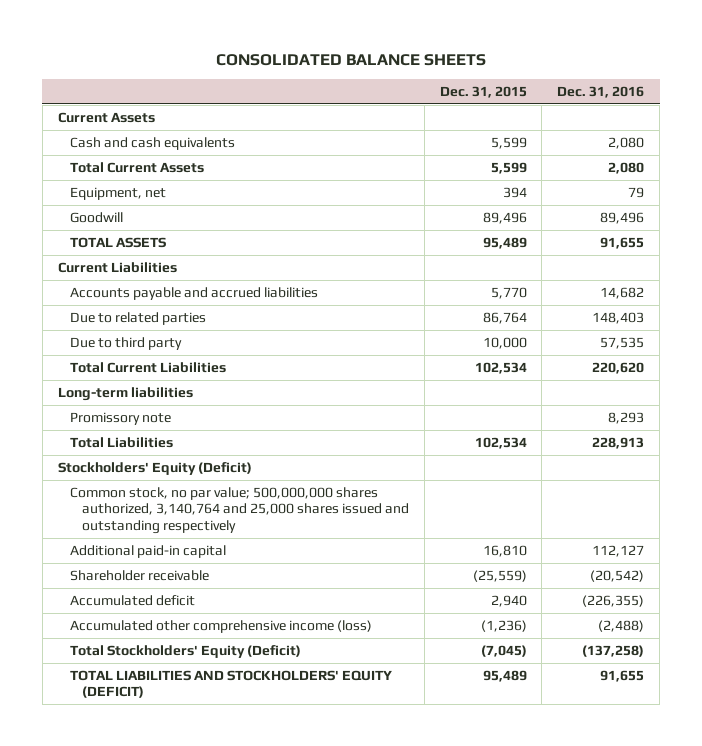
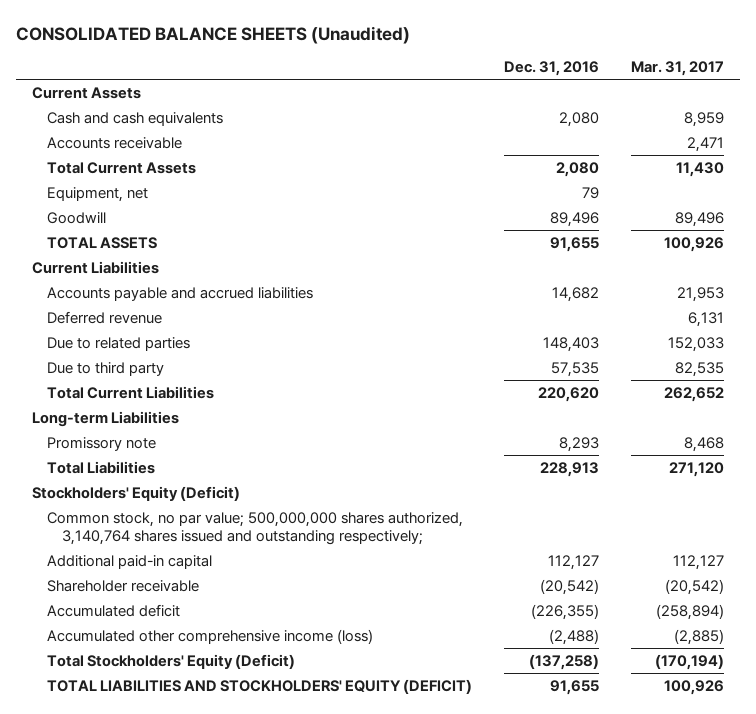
[216,53,487,66] CONSOLIDATED BALANCE SHEETS -> [16,25,411,44] CONSOLIDATED BALANCE SHEETS (Unaudited)
[439,85,527,98] Dec. 31, 2015 -> none
none -> [630,61,724,77] Mar. 31, 2017
none -> [47,136,183,149] Accounts receivable
none -> [47,310,163,324] Deferred revenue
[57,387,193,402] Long-term liabilities -> [32,410,180,427] Long-term Liabilities
[69,487,409,534] Common stock, no par value; 500,000,000 shares authorized, 3,140,764 and 25,000 shares issued and outstanding respectively -> [47,511,464,546] Common stock, no par value; 500,000,000 shares authorized, 3,140,764 shares issued and outstanding respectively;

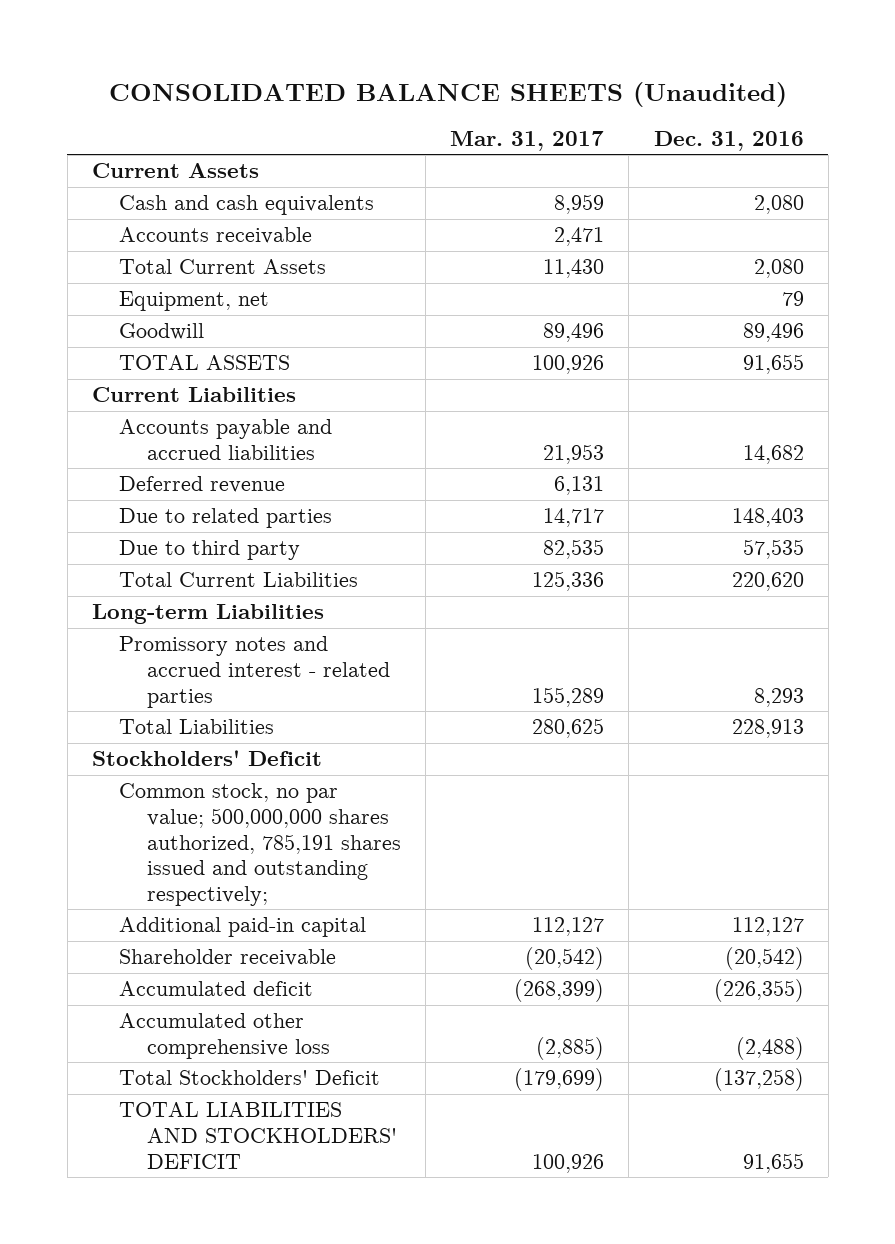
[667,336,724,352] 152,033 -> [543,508,605,528] 14,717
[663,386,724,402] 262,652 -> [532,571,605,592] 125,336
[47,436,157,451] Promissory note -> none
none -> [119,636,390,708] Promissory notes and accrued interest - related parties
[668,461,724,477] 271,120 -> [532,718,605,739] 280,625
[32,485,241,501] Stockholders' Equity (Deficit) -> [91,750,322,767] Stockholders' Deficit
[47,511,464,546] Common stock, no par value; 500,000,000 shares authorized, 3,140,764 shares issued and outstanding respectively; -> [119,783,401,906] Common stock, no par value; 500,000,000 shares authorized, 785,191 shares issued and outstanding respectively;
[655,603,724,620] (258,894) -> [514,979,605,1003] (268,399)
[47,628,374,644] Accumulated other comprehensive income (loss) -> [119,1013,330,1059] Accumulated other comprehensive loss
[47,653,296,669] Total Stockholders' Equity (Deficit) -> [119,1070,381,1086] Total Stockholders' Deficit
[654,653,724,670] (170,194) -> [514,1068,605,1092] (179,699)
[47,678,473,694] TOTAL LIABILITIES AND STOCKHOLDERS' EQUITY (DEFICIT) -> [119,1102,397,1169] TOTAL LIABILITIES AND STOCKHOLDERS' DEFICIT

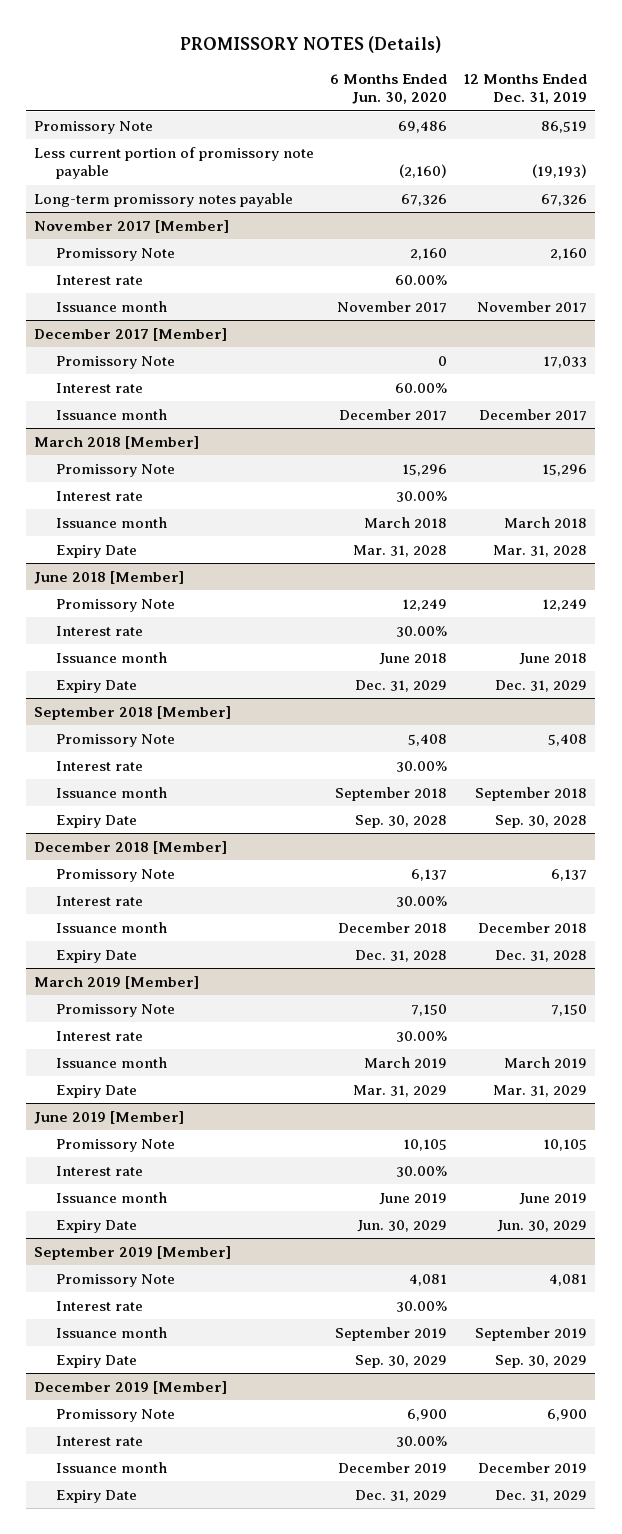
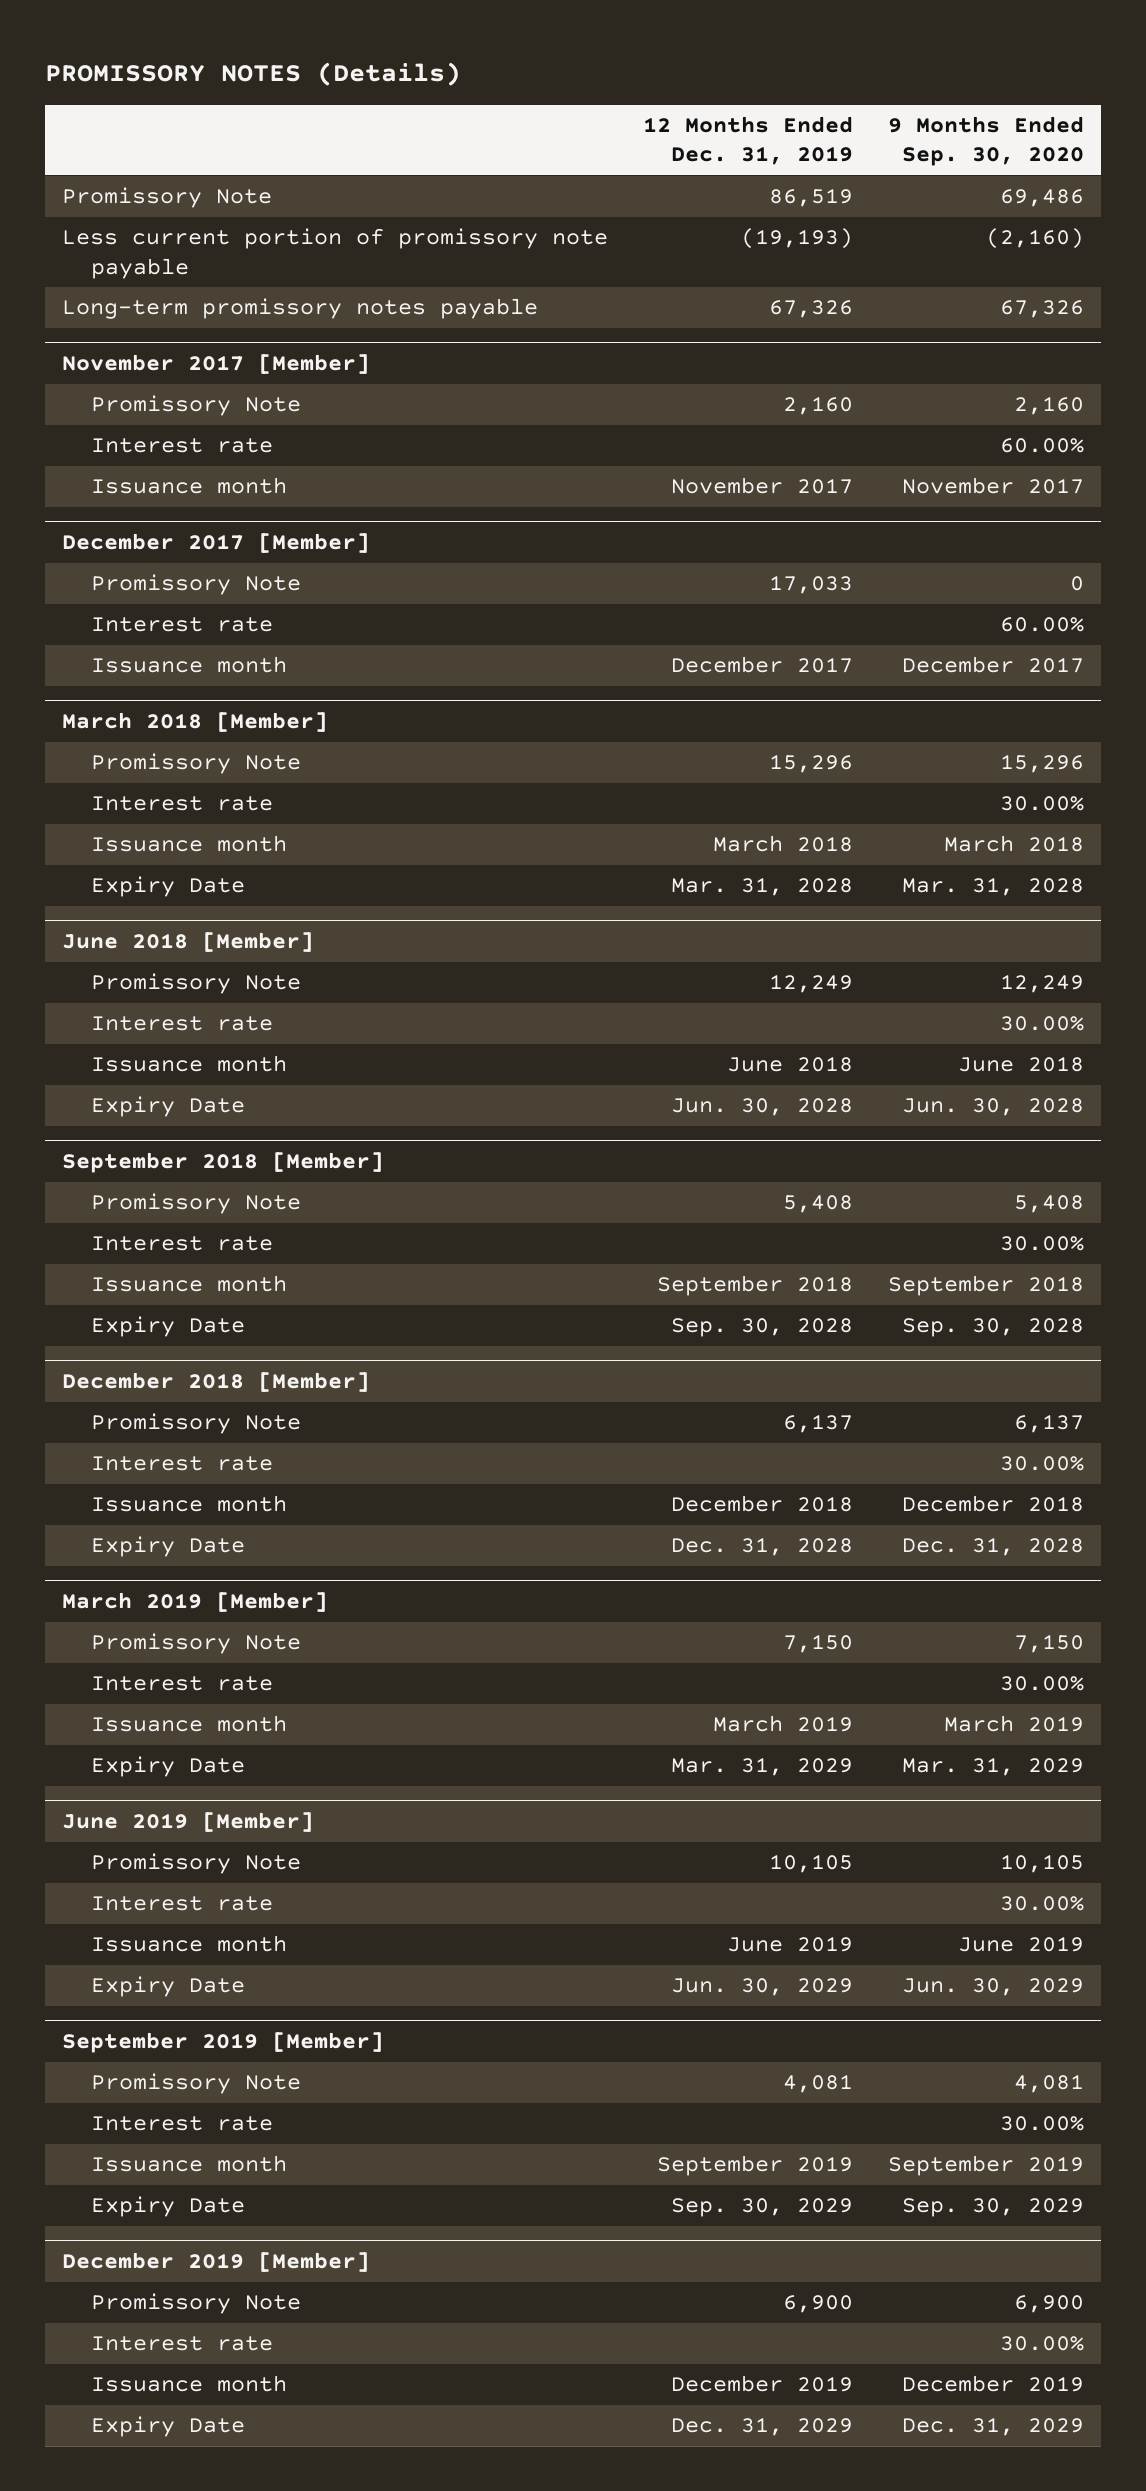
[330,73,448,105] 6 Months Ended Jun. 30, 2020 -> none
none -> [887,116,1084,167] 9 Months Ended Sep. 30, 2020
[495,679,588,692] Dec. 31, 2029 -> [670,1098,853,1117] Jun. 30, 2028

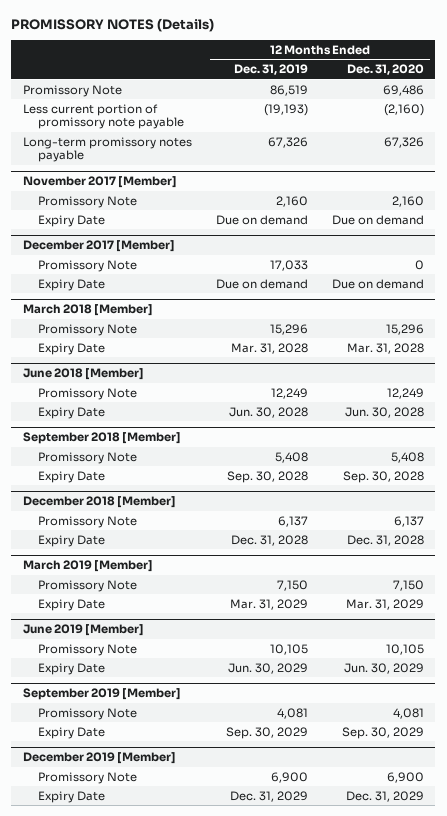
[887,116,1084,167] 9 Months Ended Sep. 30, 2020 -> none
none -> [346,64,424,76] Dec. 31, 2020
[90,438,273,454] Interest rate -> none
[90,477,287,495] Issuance month -> none
none -> [38,214,106,227] Expiry Date
[90,617,273,633] Interest rate -> none
[90,656,287,674] Issuance month -> none
none -> [38,278,106,291] Expiry Date
[90,796,273,812] Interest rate -> none
[90,835,287,853] Issuance month -> none
[90,1016,273,1032] Interest rate -> none
[90,1055,287,1073] Issuance month -> none
[90,1236,273,1252] Interest rate -> none
[90,1275,287,1293] Issuance month -> none
[90,1456,273,1472] Interest rate -> none
[90,1495,287,1513] Issuance month -> none
[90,1676,273,1692] Interest rate -> none
[90,1715,287,1733] Issuance month -> none
[90,1896,273,1912] Interest rate -> none
[90,1935,287,1953] Issuance month -> none
[90,2116,273,2132] Interest rate -> none
[90,2155,287,2173] Issuance month -> none
[90,2336,273,2352] Interest rate -> none
[90,2375,287,2393] Issuance month -> none

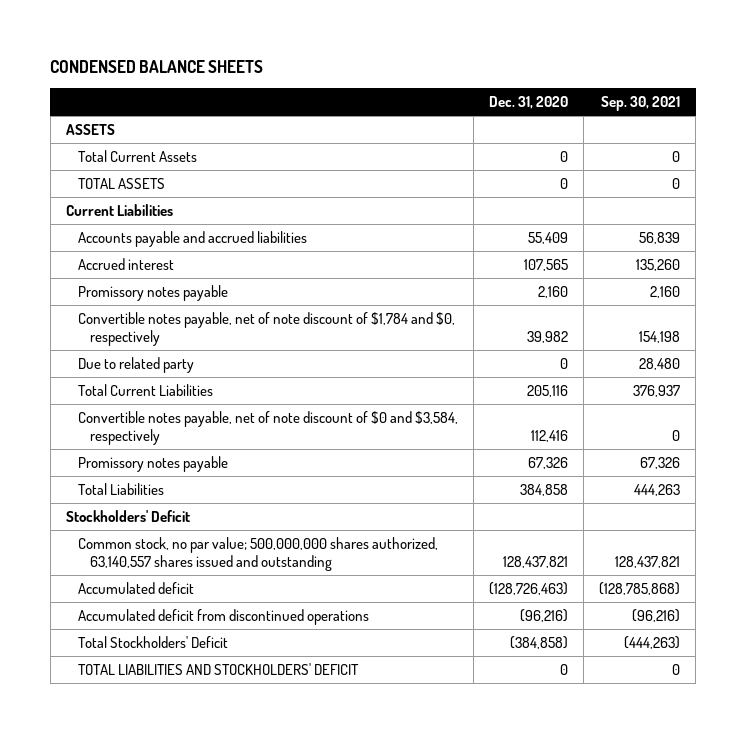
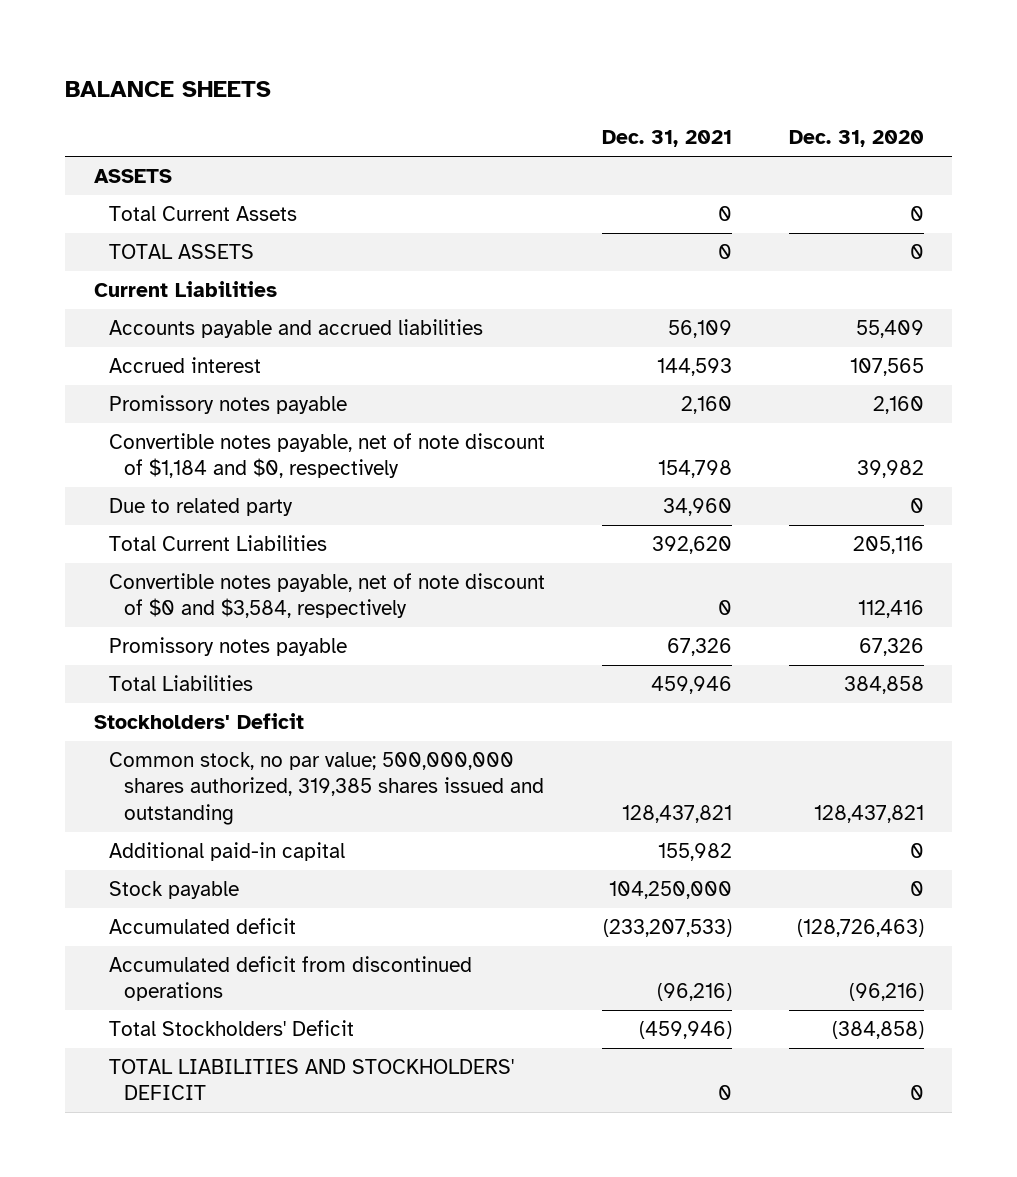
[50,60,264,74] CONDENSED BALANCE SHEETS -> [65,81,272,98] BALANCE SHEETS
[601,96,681,112] Sep. 30, 2021 -> none
none -> [601,130,732,148] Dec. 31, 2021
[78,311,456,346] Convertible notes payable, net of note discount of $1,784 and $0, respectively -> [108,433,545,479] Convertible notes payable, net of note discount of $1,184 and $0, respectively
[78,536,439,571] Common stock, no par value; 500,000,000 shares authorized, 63,140,557 shares issued and outstanding -> [108,752,544,825] Common stock, no par value; 500,000,000 shares authorized, 319,385 shares issued and outstanding
none -> [108,842,345,862] Additional paid-in capital
none -> [108,881,239,900] Stock payable

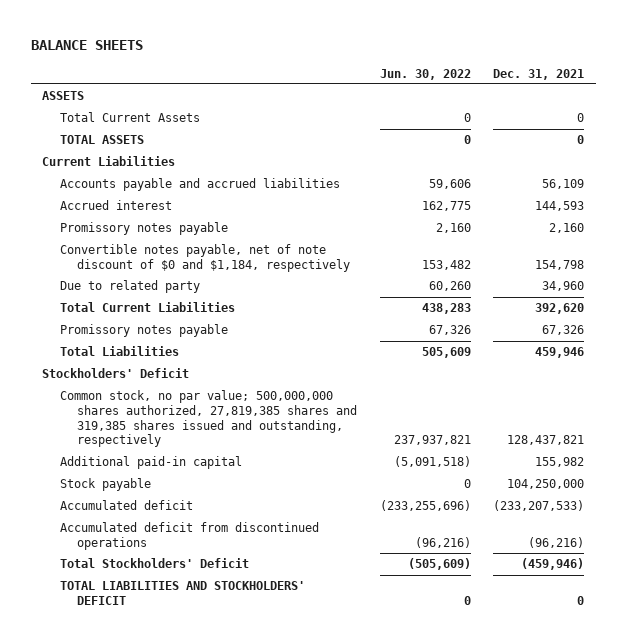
[788,130,924,148] Dec. 31, 2020 -> none
none -> [379,68,471,80] Jun. 30, 2022
[108,433,545,479] Convertible notes payable, net of note discount of $1,184 and $0, respectively -> [59,244,351,273] Convertible notes payable, net of note discount of $0 and $1,184, respectively
[108,573,545,619] Convertible notes payable, net of note discount of $0 and $3,584, respectively -> none
[108,752,544,825] Common stock, no par value; 500,000,000 shares authorized, 319,385 shares issued and outstanding -> [59,390,358,448] Common stock, no par value; 500,000,000 shares authorized, 27,819,385 shares and 319,385 shares issued and outstanding, respectively

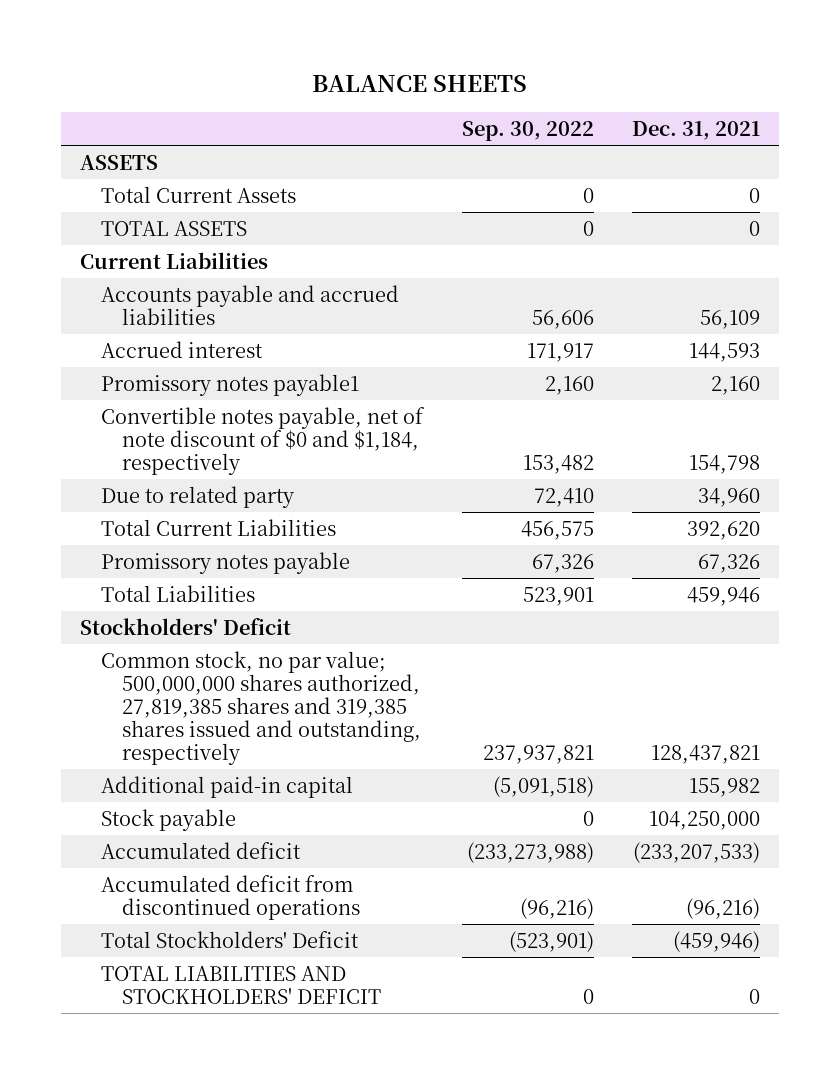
[379,68,471,80] Jun. 30, 2022 -> none
none -> [461,120,594,141] Sep. 30, 2022
[59,222,228,236] Promissory notes payable -> [101,373,360,396] Promissory notes payable1

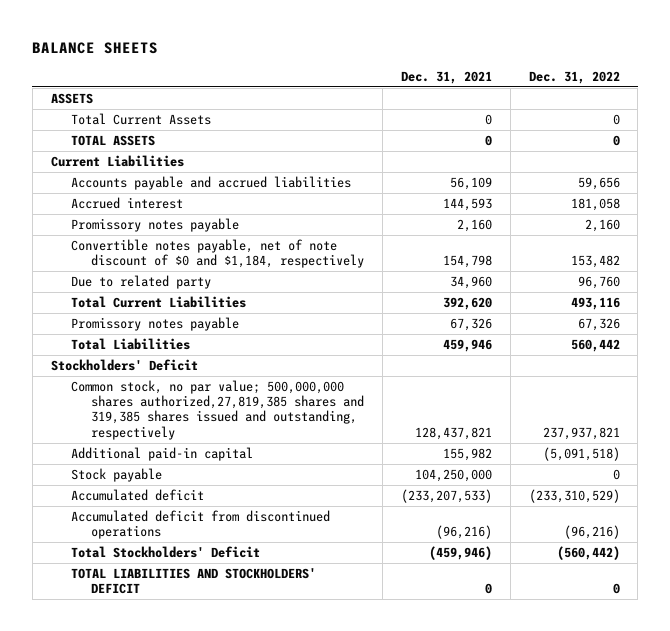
[461,120,594,141] Sep. 30, 2022 -> none
none -> [528,70,620,84] Dec. 31, 2022
[101,373,360,396] Promissory notes payable1 -> [70,218,239,233] Promissory notes payable
[101,650,422,766] Common stock, no par value; 500,000,000 shares authorized, 27,819,385 shares and 319,385 shares issued and outstanding, respectively -> [70,380,365,440] Common stock, no par value; 500,000,000 shares authorized,27,819,385 shares and 319,385 shares issued and outstanding, respectively

